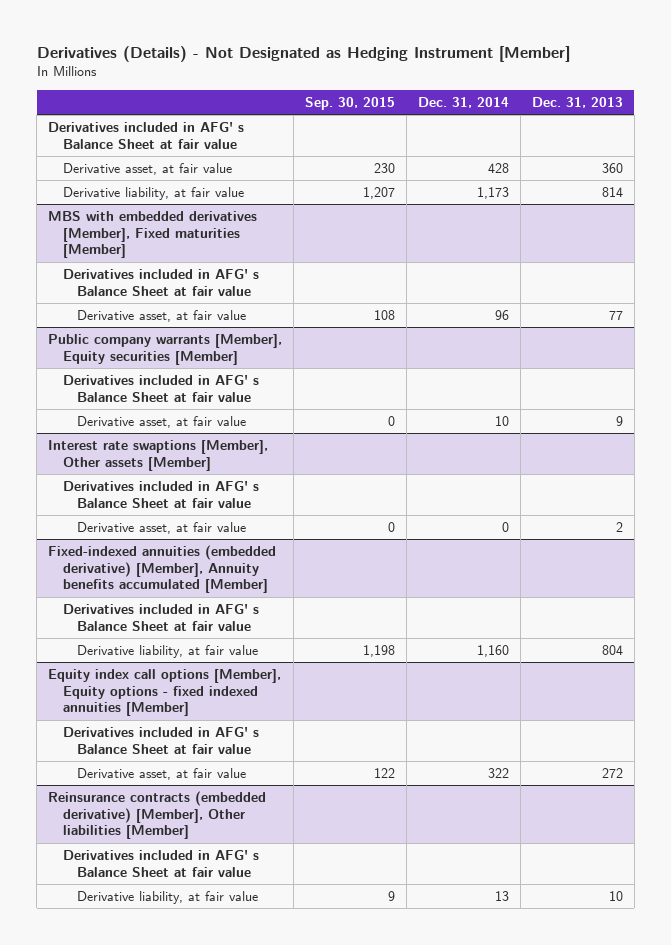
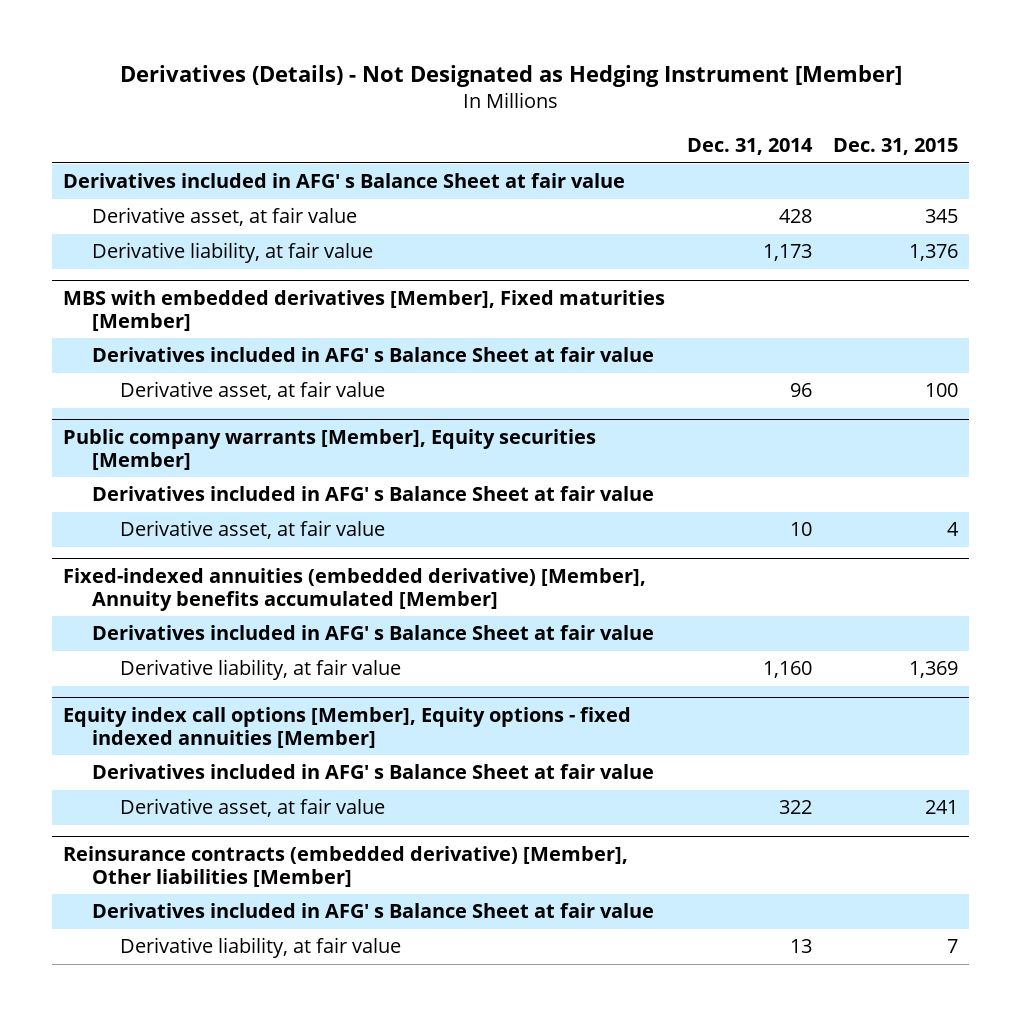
[305,96,396,110] Sep. 30, 2015 -> none
[531,96,623,108] Dec. 31, 2013 -> none
none -> [833,137,959,155] Dec. 31, 2015
[48,439,269,471] Interest rate swaptions [Member], Other assets [Member] -> none
[62,480,259,508] Derivatives included in AFG' s Balance Sheet at fair value -> none
[77,521,247,534] Derivative asset, at fair value -> none

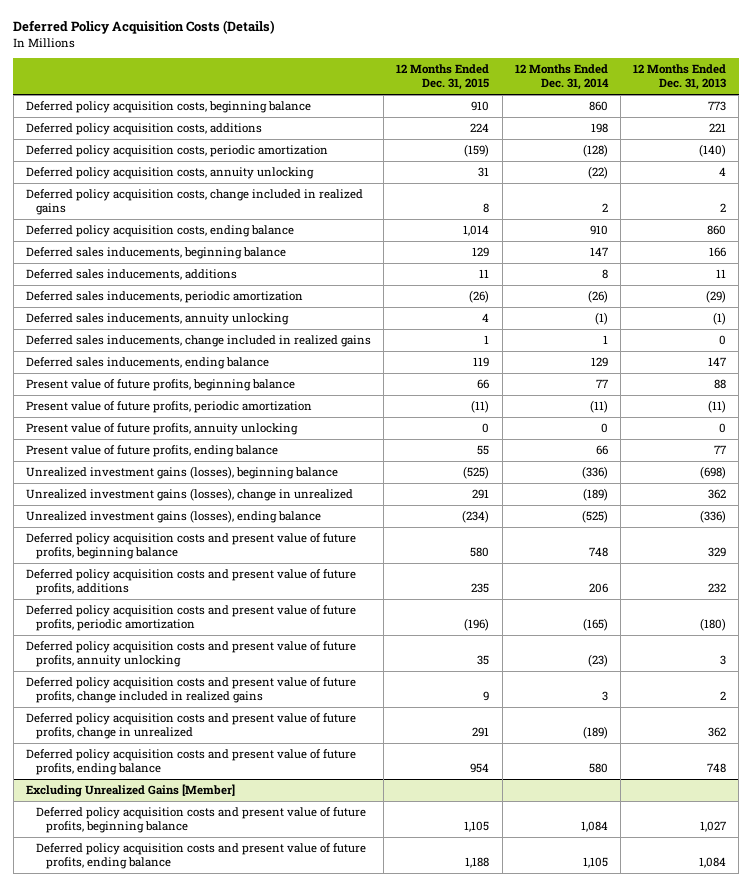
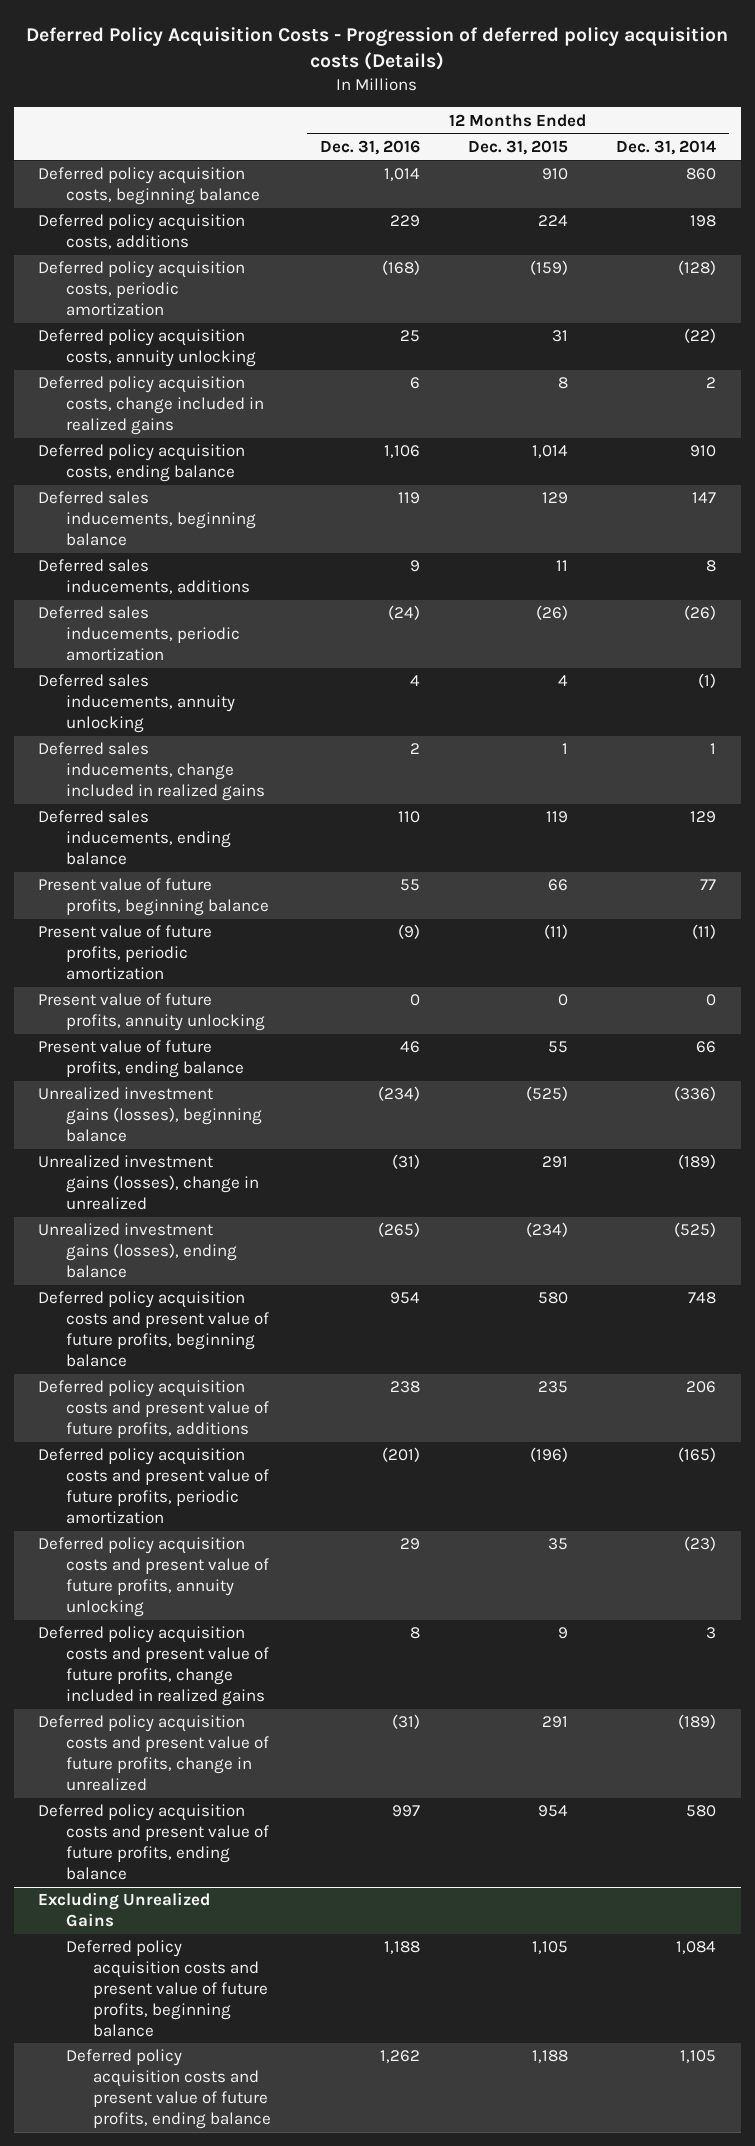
[13,20,276,35] Deferred Policy Acquisition Costs (Details) -> [26,26,729,71] Deferred Policy Acquisition Costs - Progression of deferred policy acquisition costs (Details)
[633,63,727,91] 12 Months Ended Dec. 31, 2013 -> none
none -> [319,139,420,155] Dec. 31, 2016
[26,783,236,797] Excluding Unrealized Gains [Member] -> [38,1892,211,1928] Excluding Unrealized Gains

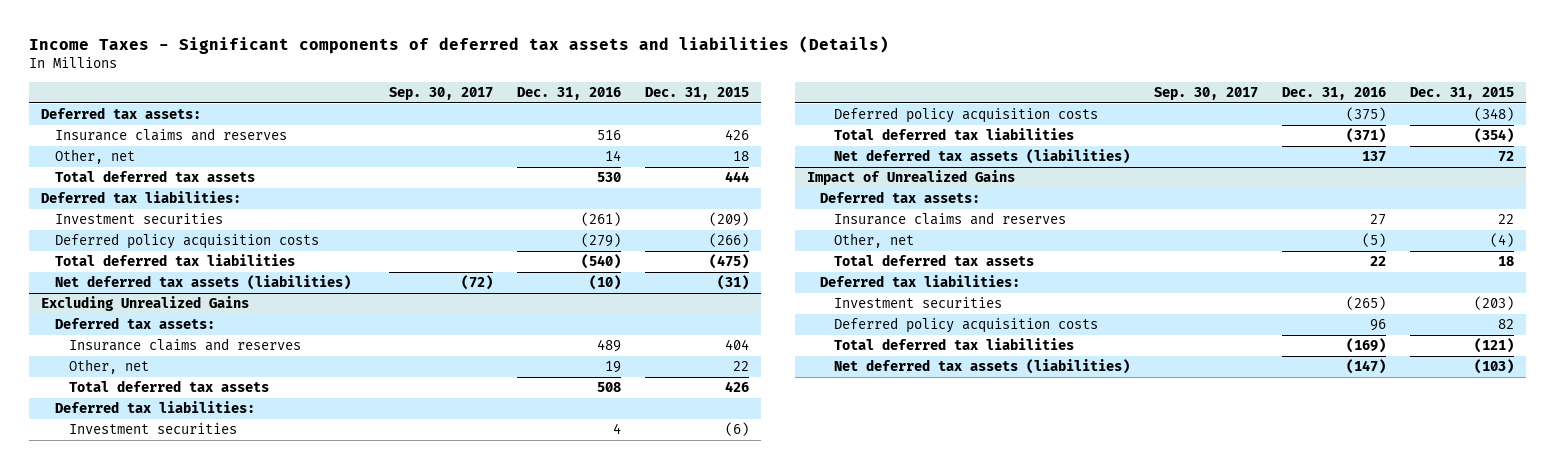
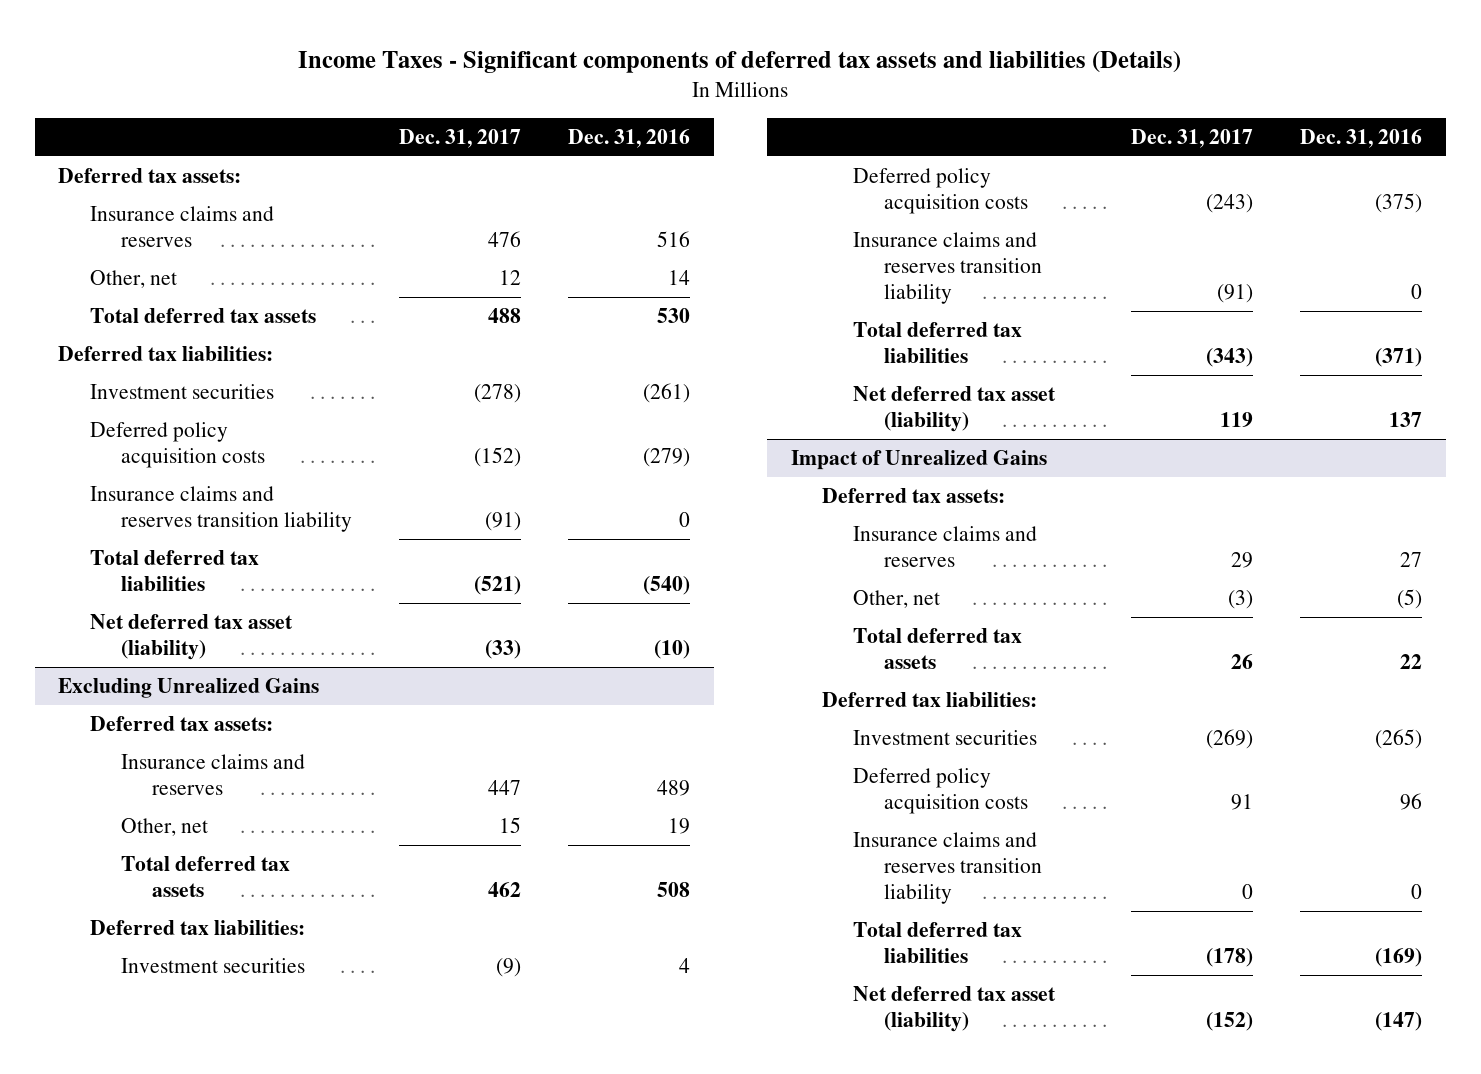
[388,86,493,100] Sep. 30, 2017 -> none
[644,86,749,100] Dec. 31, 2015 -> none
none -> [398,128,521,148] Dec. 31, 2017
none -> [89,485,352,533] Insurance claims and reserves transition liability
[54,275,351,291] Net deferred tax assets (liabilities) -> [89,613,293,661] Net deferred tax asset (liability)
none -> [852,231,1042,305] Insurance claims and reserves transition liability
[834,149,1131,165] Net deferred tax assets (liabilities) -> [852,385,1056,433] Net deferred tax asset (liability)
none -> [852,831,1042,905] Insurance claims and reserves transition liability
[834,359,1131,375] Net deferred tax assets (liabilities) -> [852,985,1056,1033] Net deferred tax asset (liability)

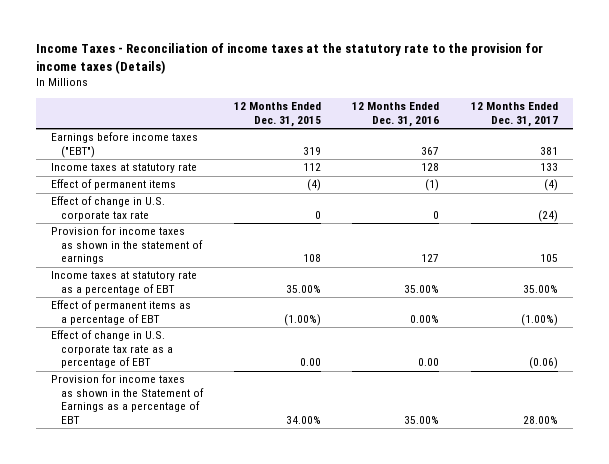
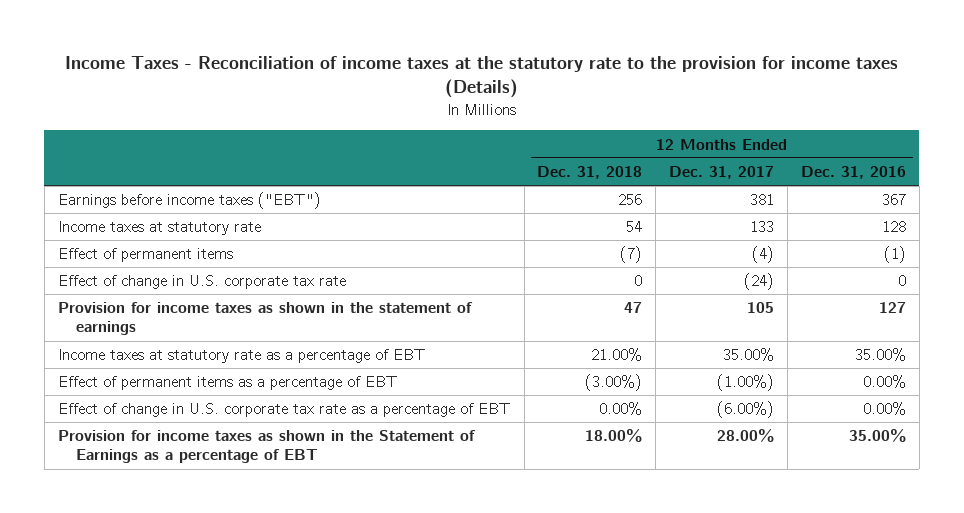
[234,102,322,127] 12 Months Ended Dec. 31, 2015 -> none
none -> [537,166,643,180] Dec. 31, 2018
[418,358,440,367] 0.00 -> [862,402,906,416] 0.00%
[528,357,558,370] (0.06) -> [717,401,775,419] (6.00%)

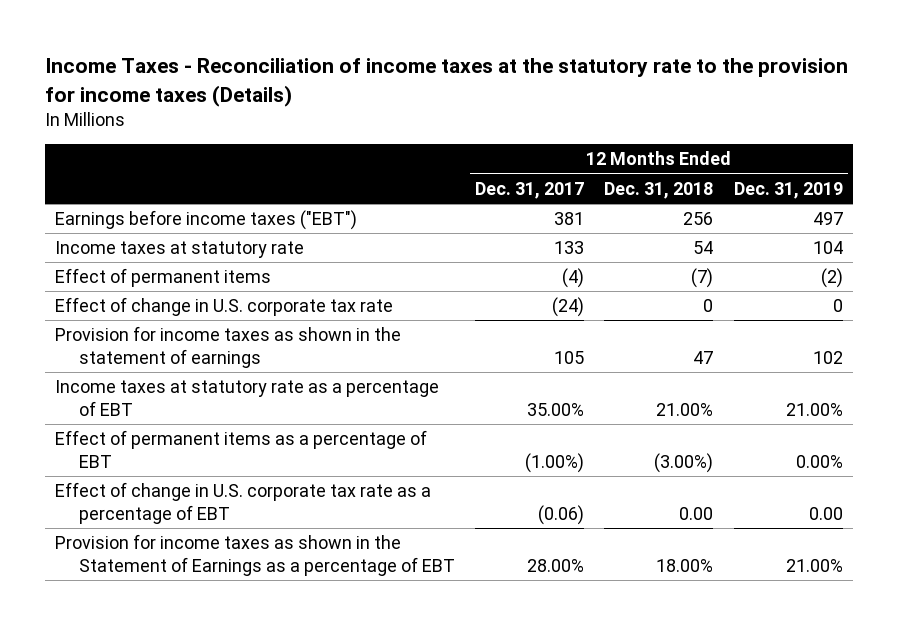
[800,166,906,180] Dec. 31, 2016 -> none
none -> [733,181,843,199] Dec. 31, 2019
[599,402,643,416] 0.00% -> [679,507,714,521] 0.00
[717,401,775,419] (6.00%) -> [537,505,584,526] (0.06)

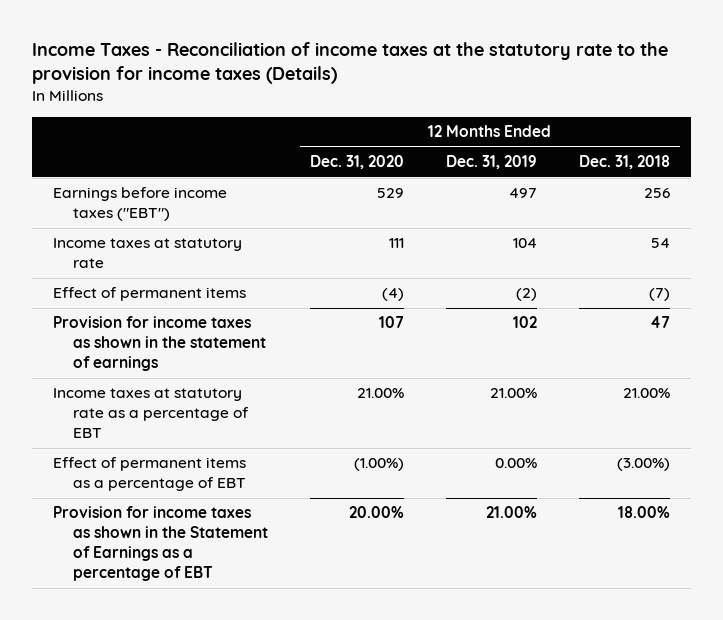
[474,181,584,199] Dec. 31, 2017 -> none
none -> [310,155,405,170] Dec. 31, 2020
[55,297,394,317] Effect of change in U.S. corporate tax rate -> none
[55,482,432,525] Effect of change in U.S. corporate tax rate as a percentage of EBT -> none

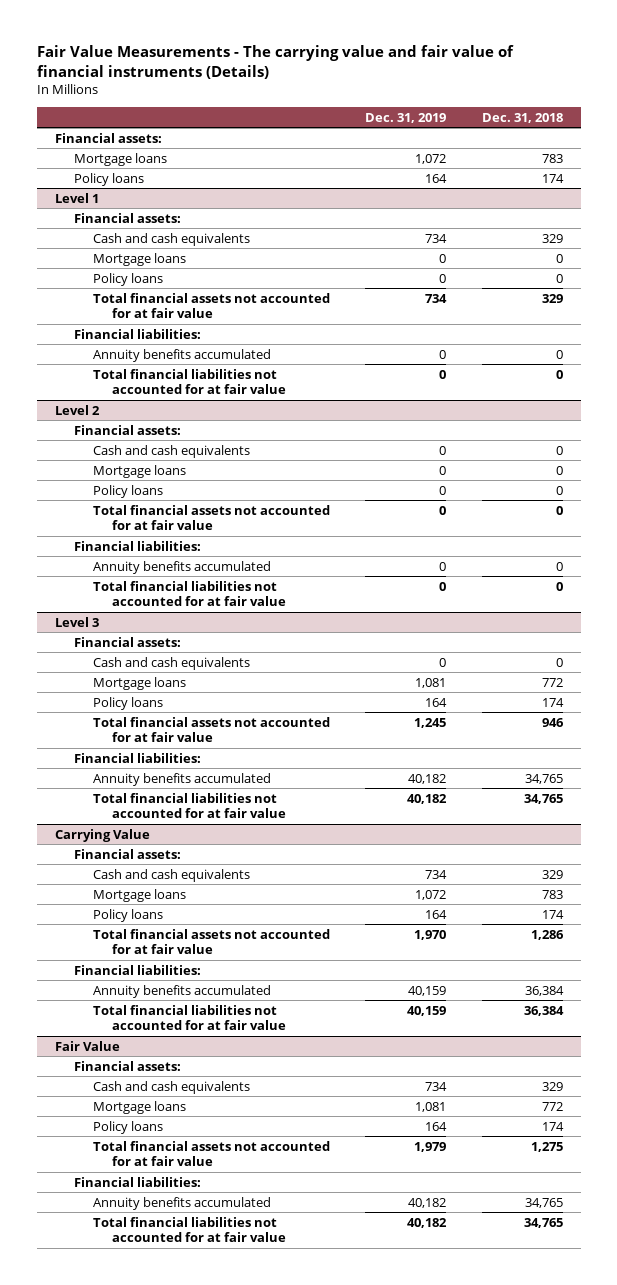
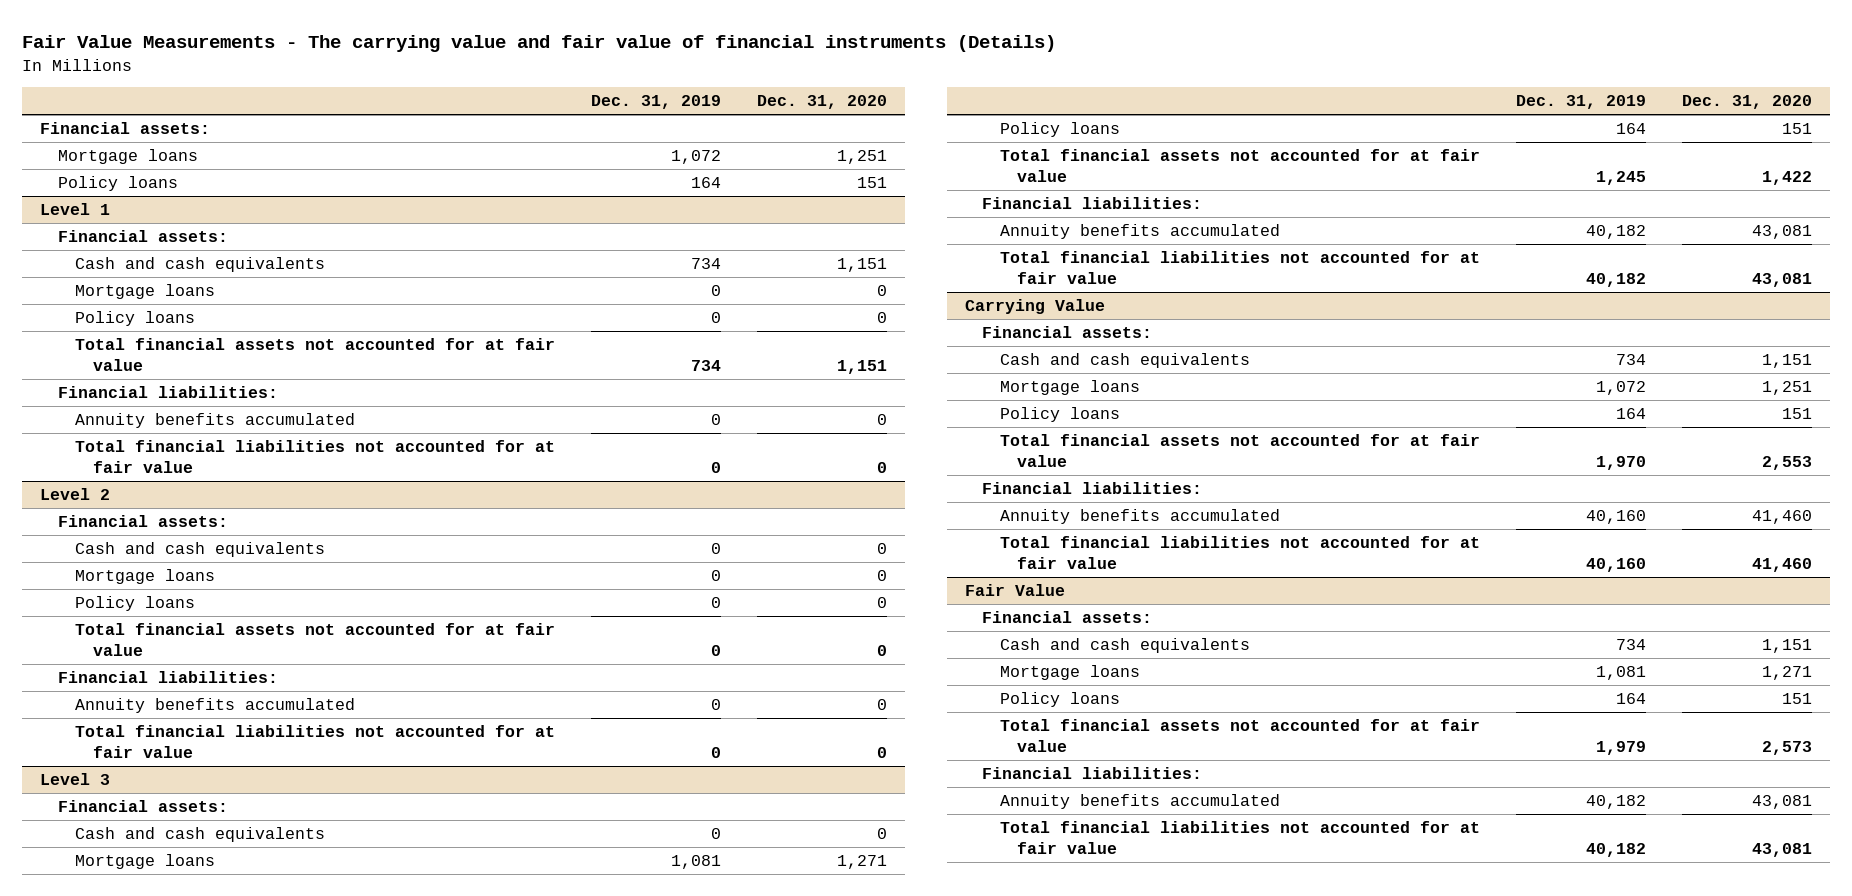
[481,112,563,123] Dec. 31, 2018 -> none
none -> [757,95,888,110] Dec. 31, 2020
[408,985,447,996] 40,159 -> [1585,509,1646,524] 40,160
[407,1005,447,1016] 40,159 -> [1585,558,1646,573] 40,160

